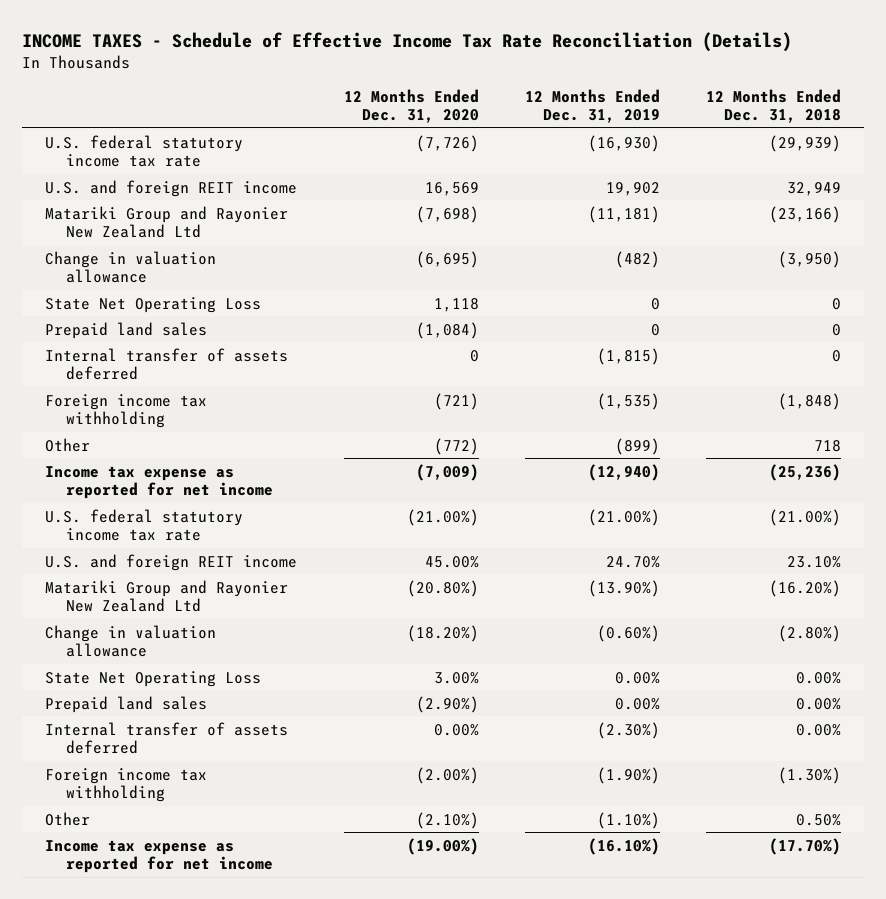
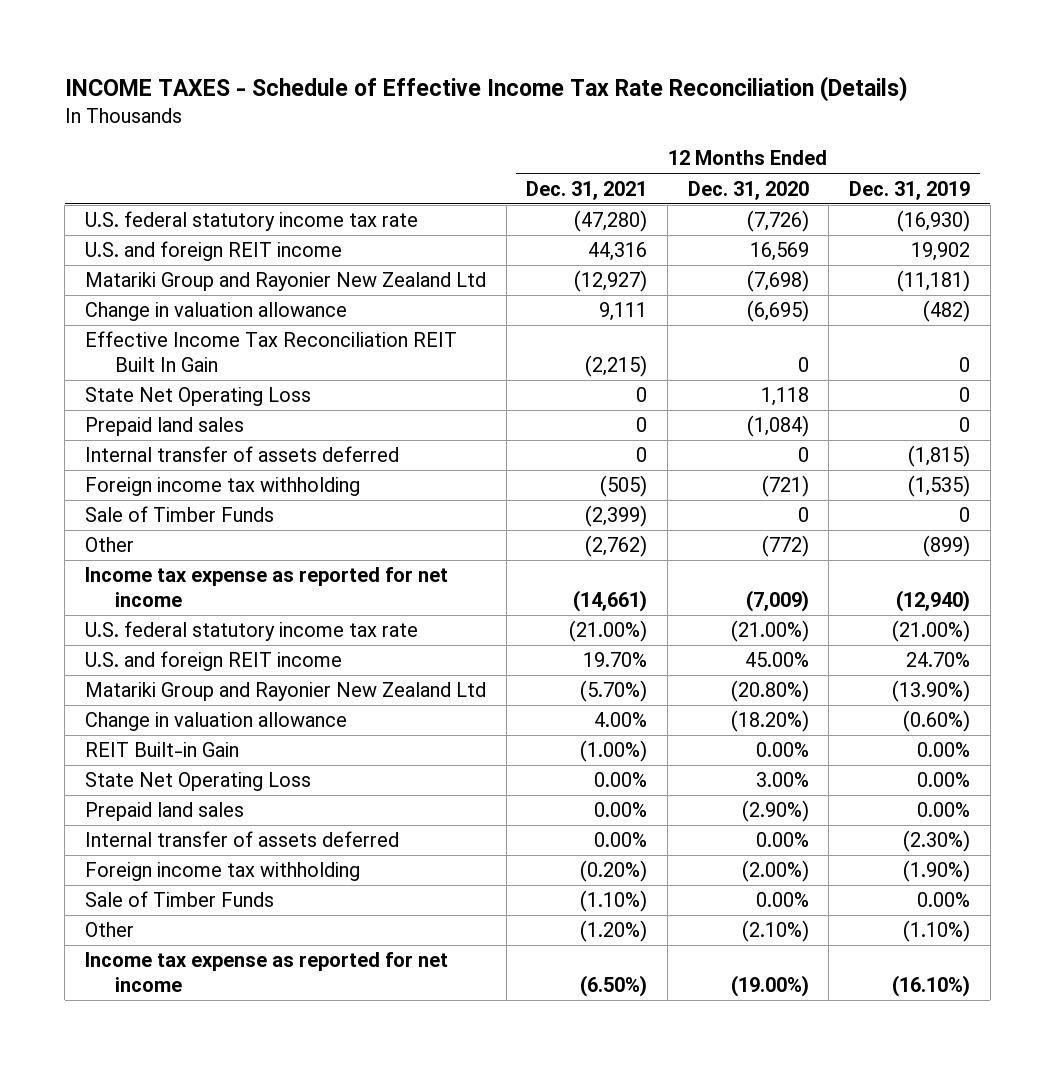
[705,89,841,124] 12 Months Ended Dec. 31, 2018 -> none
none -> [526,180,648,200] Dec. 31, 2021
none -> [85,331,458,372] Effective Income Tax Reconciliation REIT Built In Gain
none -> [85,506,275,523] Sale of Timber Funds
none -> [85,742,240,758] REIT Built-in Gain
none -> [85,891,275,908] Sale of Timber Funds

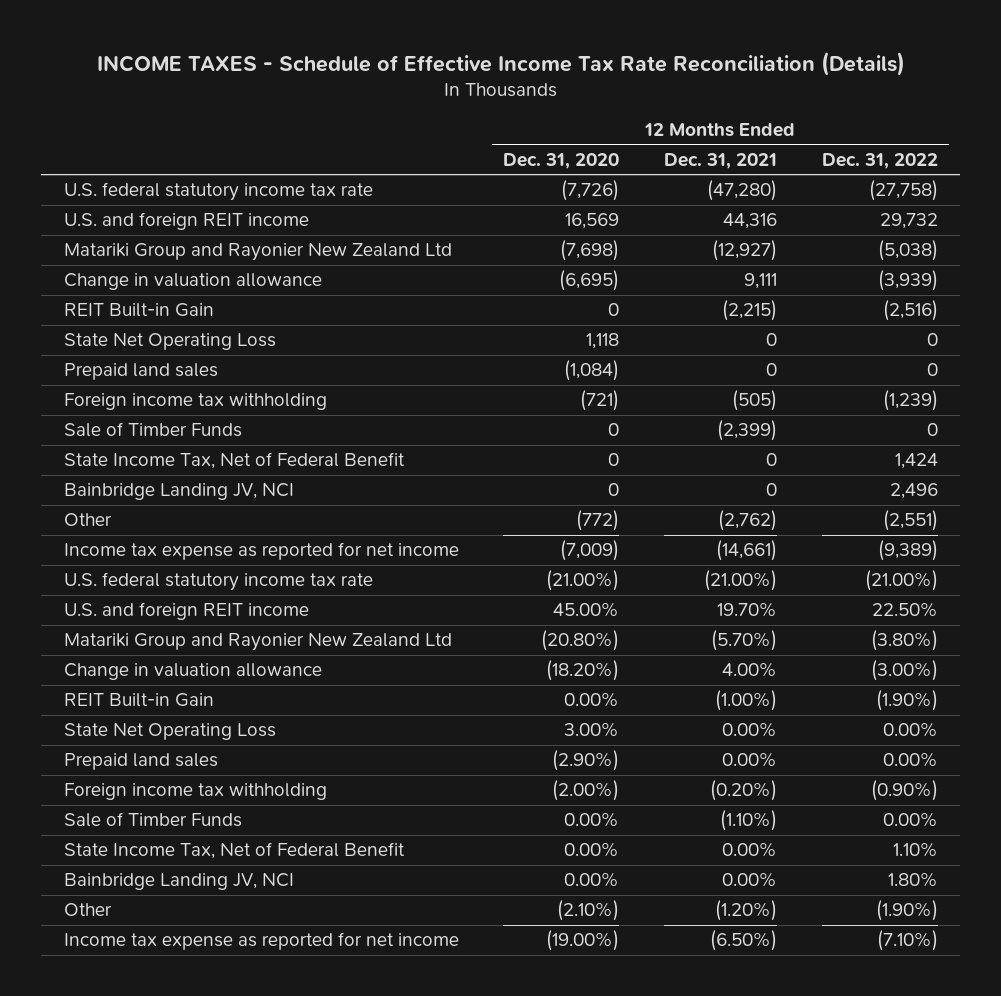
[848,180,970,200] Dec. 31, 2019 -> none
none -> [821,152,938,169] Dec. 31, 2022
[85,331,458,372] Effective Income Tax Reconciliation REIT Built In Gain -> [63,303,214,318] REIT Built-in Gain
[85,446,400,463] Internal transfer of assets deferred -> none
none -> [63,452,405,470] State Income Tax, Net of Federal Benefit
none -> [63,483,294,501] Bainbridge Landing JV, NCI
[85,831,400,848] Internal transfer of assets deferred -> none
none -> [63,842,405,860] State Income Tax, Net of Federal Benefit
none -> [63,873,294,891] Bainbridge Landing JV, NCI

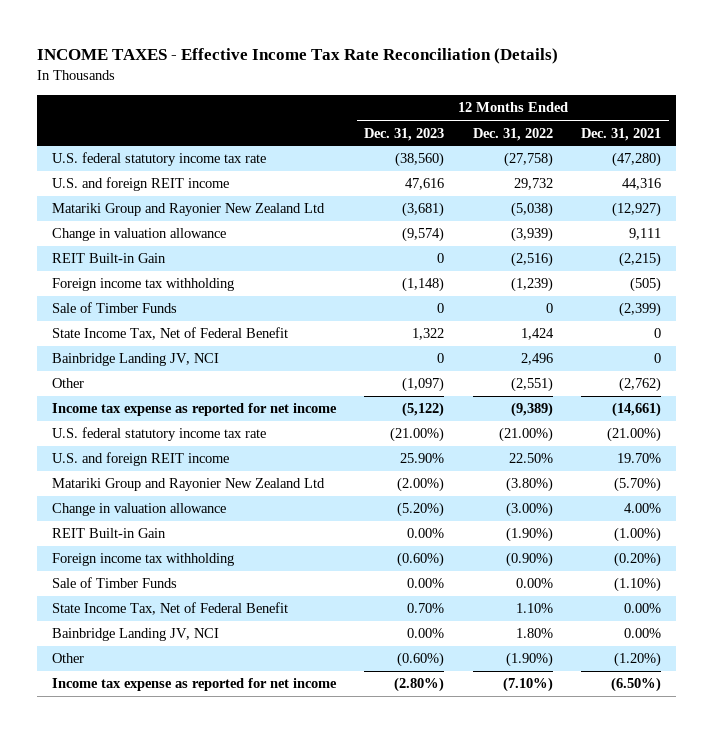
[96,51,905,76] INCOME TAXES - Schedule of Effective Income Tax Rate Reconciliation (Details) -> [37,48,559,65] INCOME TAXES - Effective Income Tax Rate Reconciliation (Details)
[503,152,620,169] Dec. 31, 2020 -> none
none -> [364,127,445,141] Dec. 31, 2023
[63,333,276,351] State Net Operating Loss -> none
[63,363,218,381] Prepaid land sales -> none
[63,723,276,741] State Net Operating Loss -> none
[63,753,218,771] Prepaid land sales -> none

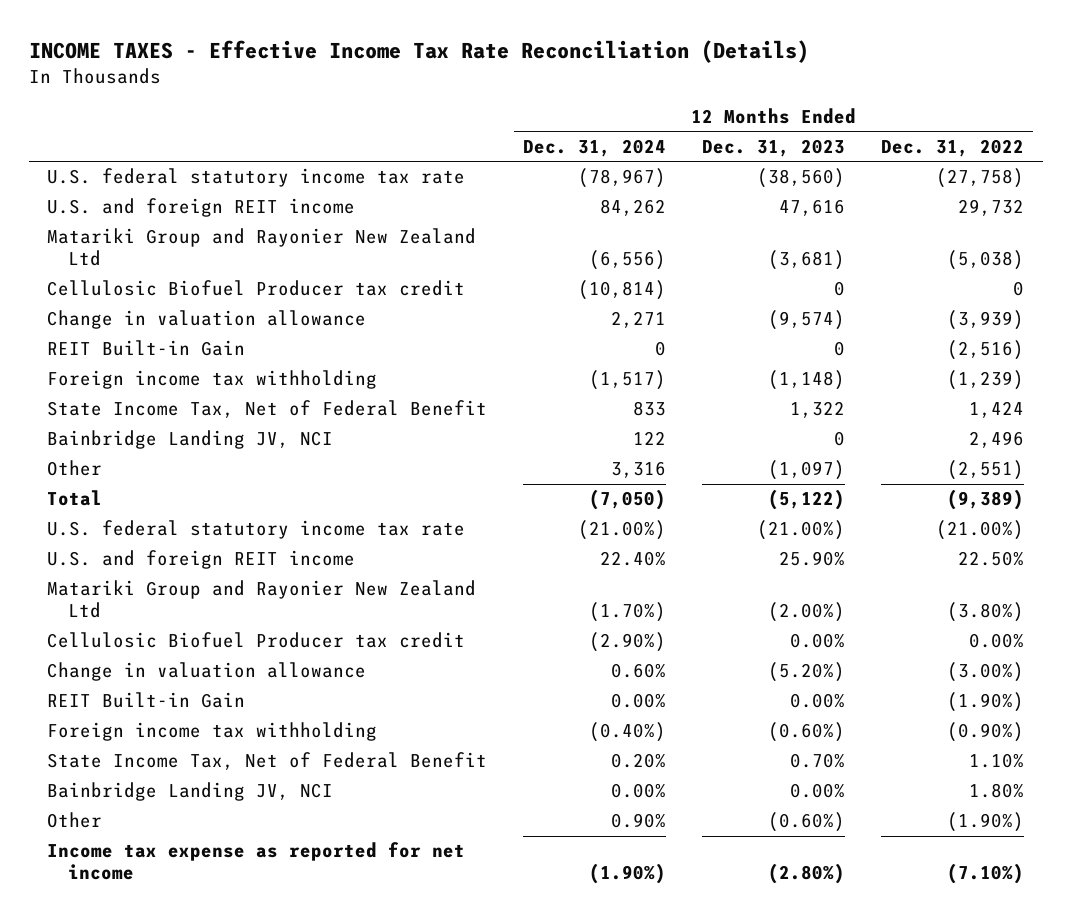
[581,127,662,141] Dec. 31, 2021 -> none
none -> [522,138,666,157] Dec. 31, 2024
none -> [46,280,465,297] Cellulosic Biofuel Producer tax credit
[51,302,177,314] Sale of Timber Funds -> none
[51,403,337,417] Income tax expense as reported for net income -> [46,490,102,507] Total
none -> [46,632,465,649] Cellulosic Biofuel Producer tax credit
[51,577,177,589] Sale of Timber Funds -> none

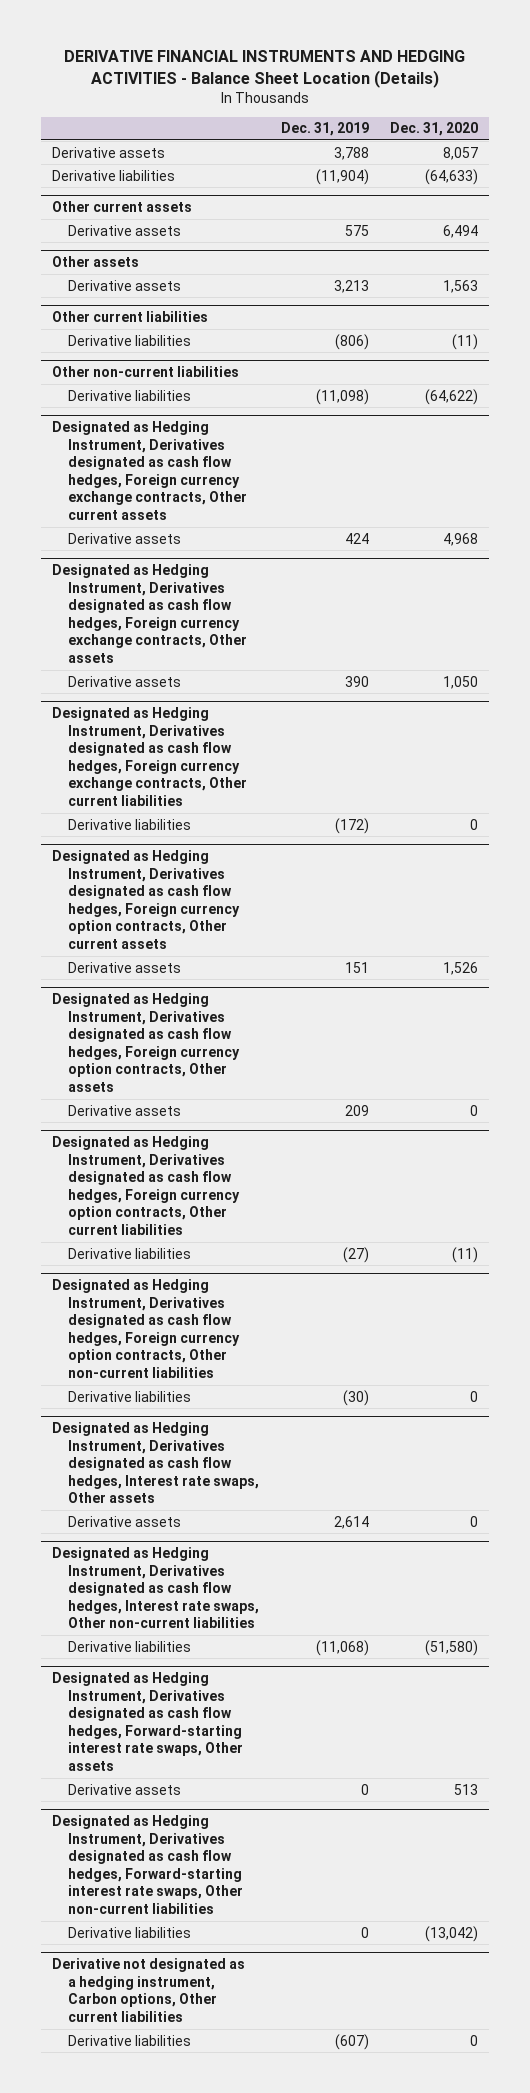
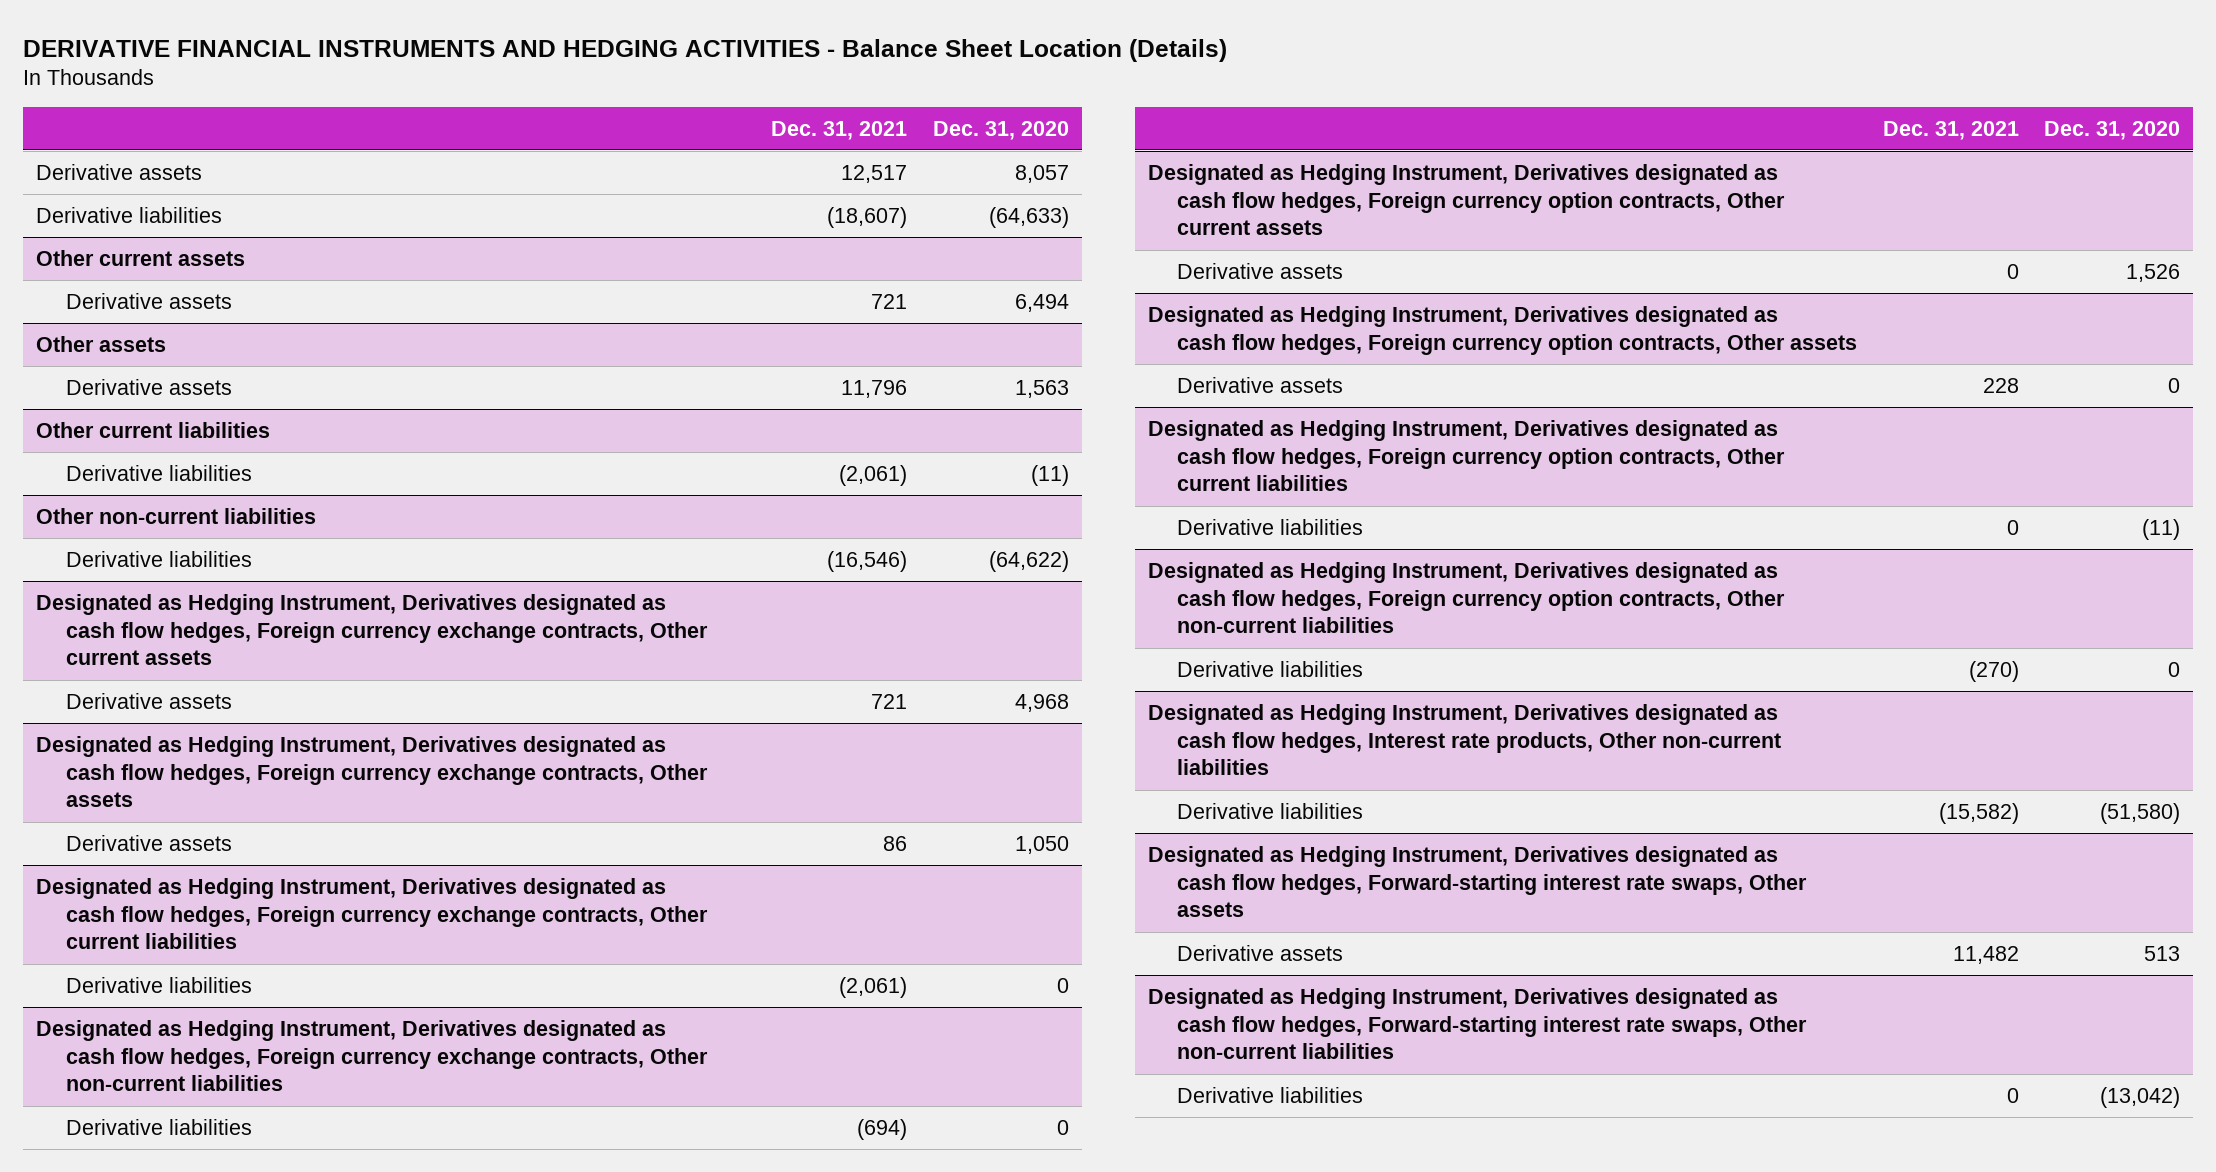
[280,122,369,137] Dec. 31, 2019 -> none
none -> [771,120,908,140] Dec. 31, 2021
none -> [36,1019,708,1092] Designated as Hedging Instrument, Derivatives designated as cash flow hedges, Foreign currency exchange contracts, Other non-current liabilities
none -> [65,1118,252,1135] Derivative liabilities
[51,1422,260,1504] Designated as Hedging Instrument, Derivatives designated as cash flow hedges, Interest rate swaps, Other assets -> none
[68,1515,182,1527] Derivative assets -> none
[51,1547,260,1629] Designated as Hedging Instrument, Derivatives designated as cash flow hedges, Interest rate swaps, Other non-current liabilities -> [1147,703,1782,776] Designated as Hedging Instrument, Derivatives designated as cash flow hedges, Interest rate products, Other non-current liabilities
[51,1958,245,2022] Derivative not designated as a hedging instrument, Carbon options, Other current liabilities -> none
[68,2034,192,2046] Derivative liabilities -> none

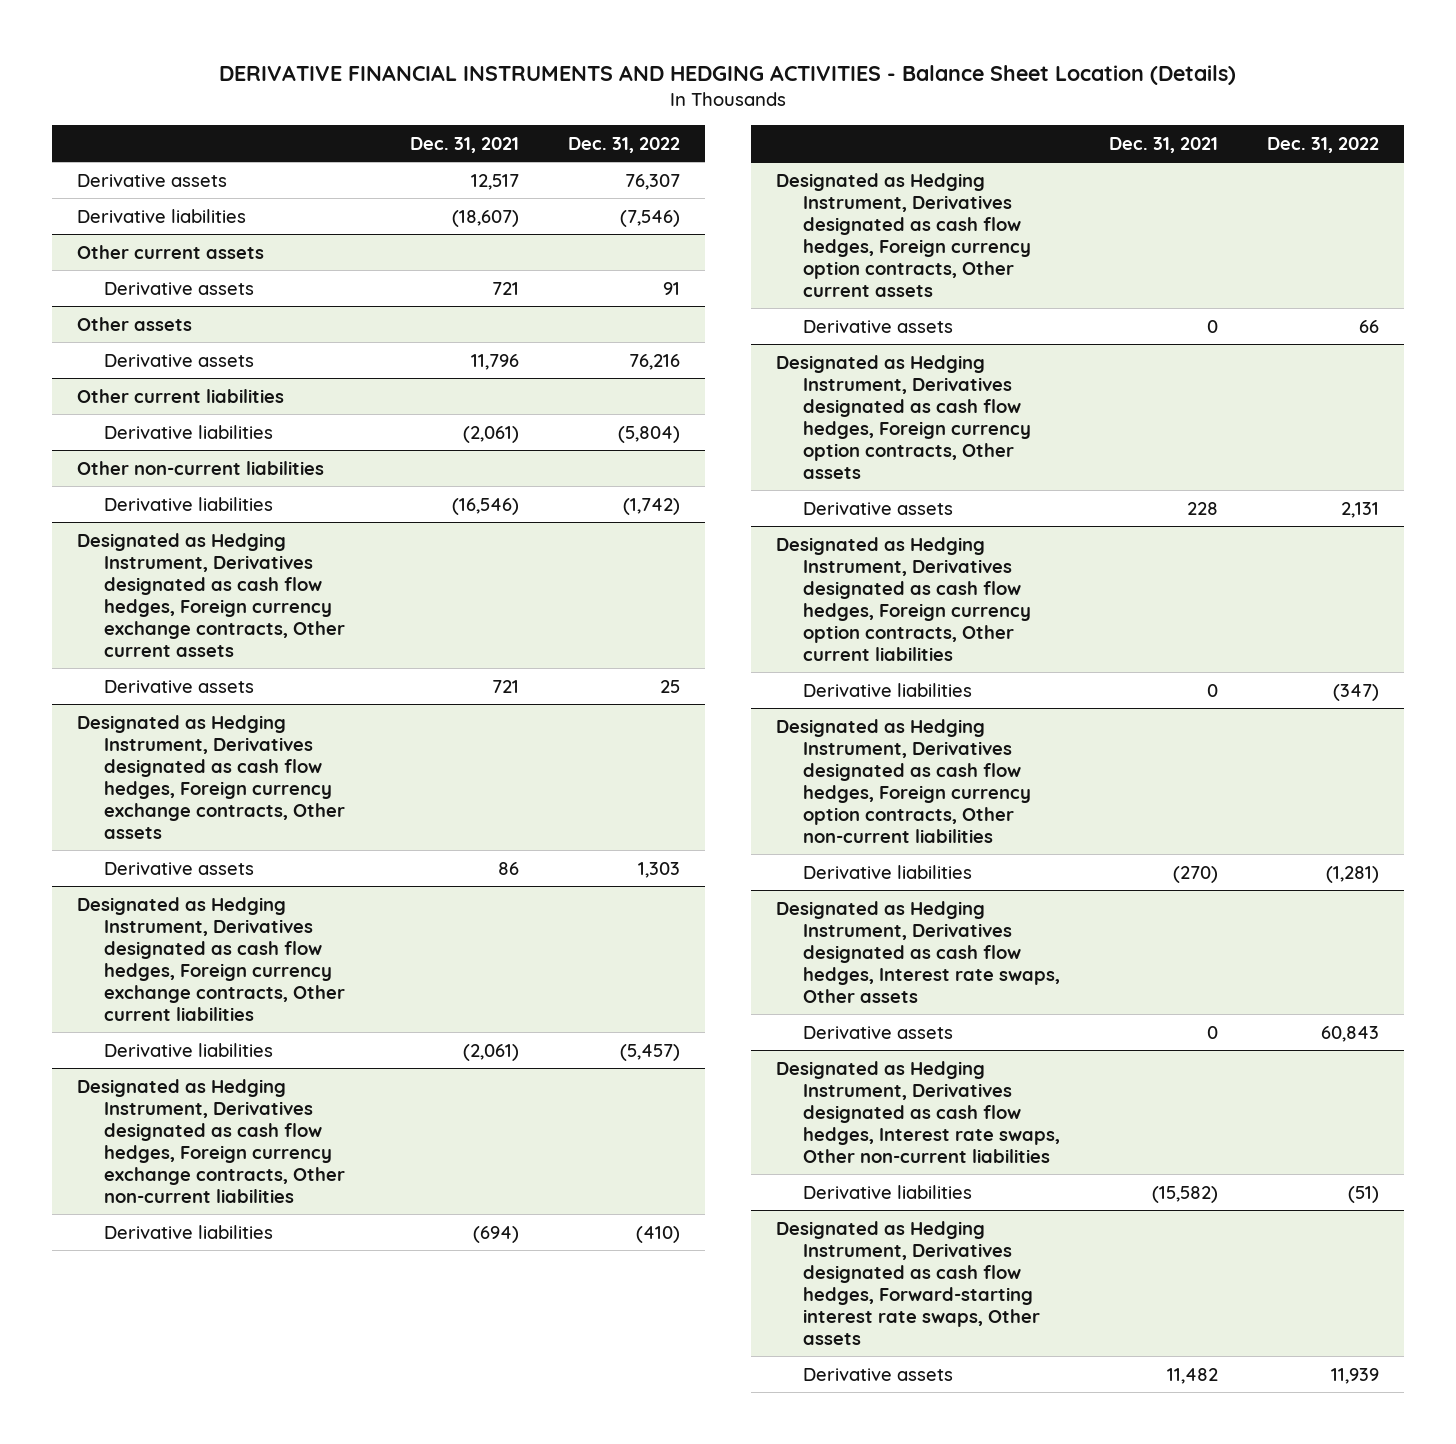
[932,120,1069,140] Dec. 31, 2020 -> none
none -> [567,136,680,153] Dec. 31, 2022
none -> [775,900,1060,1003] Designated as Hedging Instrument, Derivatives designated as cash flow hedges, Interest rate swaps, Other assets
none -> [802,1025,953,1039] Derivative assets
[1147,703,1782,776] Designated as Hedging Instrument, Derivatives designated as cash flow hedges, Interest rate products, Other non-current liabilities -> [775,1060,1060,1163] Designated as Hedging Instrument, Derivatives designated as cash flow hedges, Interest rate swaps, Other non-current liabilities
[1147,987,1808,1060] Designated as Hedging Instrument, Derivatives designated as cash flow hedges, Forward-starting interest rate swaps, Other non-current liabilities -> none
[1177,1086,1364,1103] Derivative liabilities -> none

